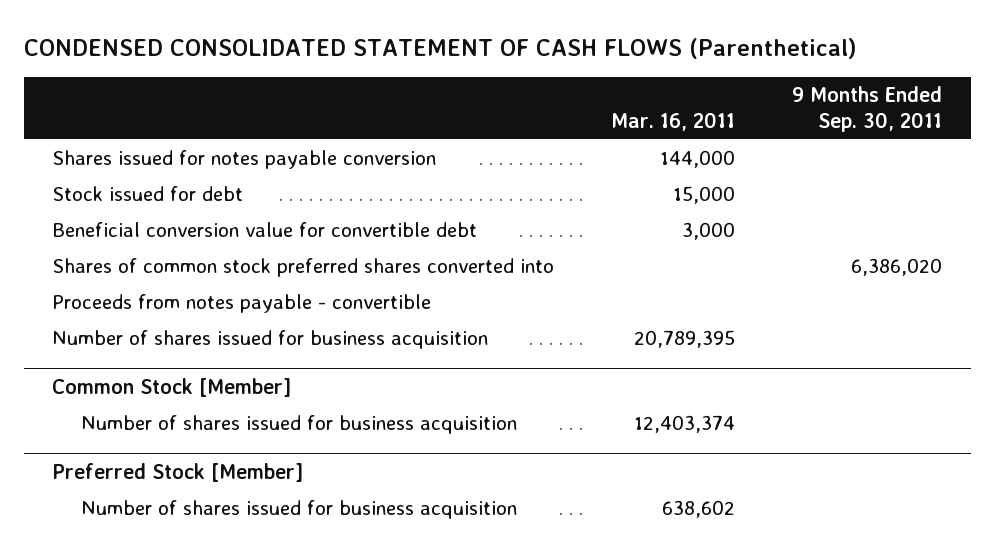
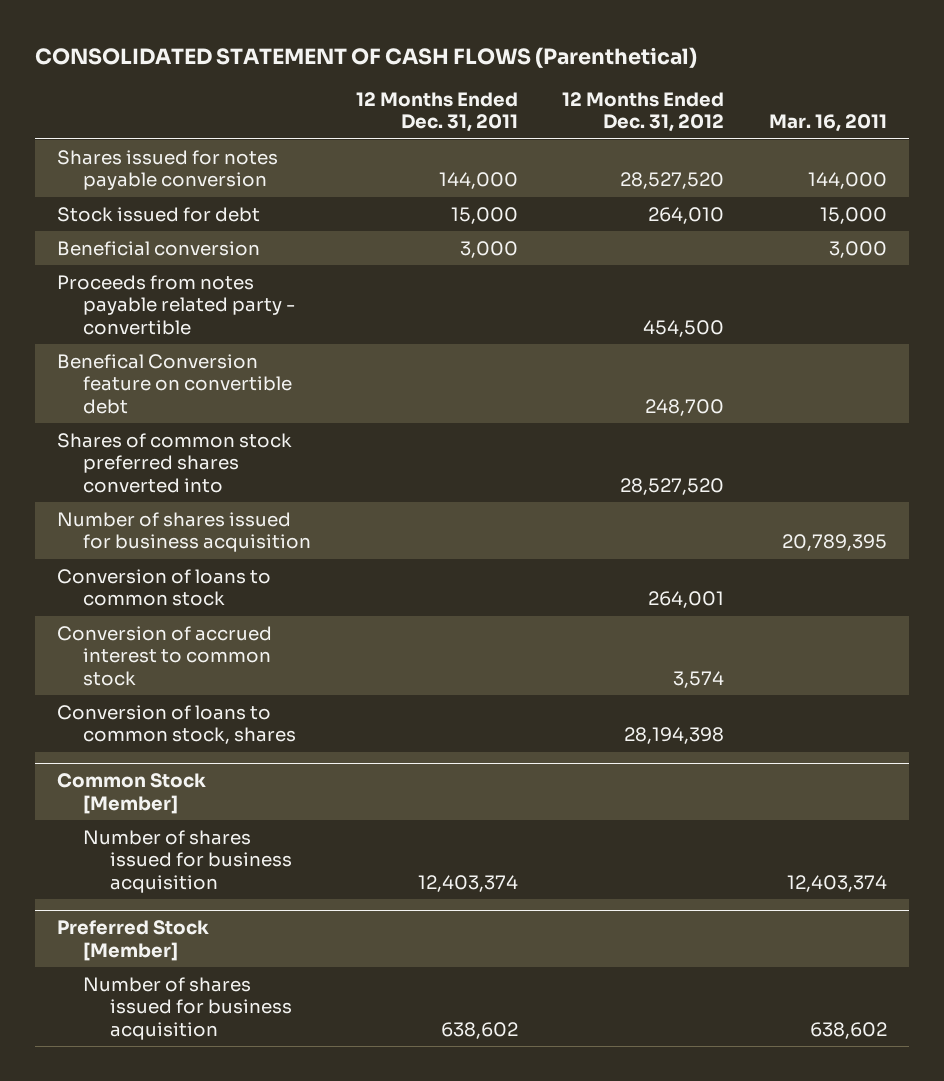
[23,38,857,60] CONDENSED CONSOLIDATED STATEMENT OF CASH FLOWS (Parenthetical) -> [35,46,698,68] CONSOLIDATED STATEMENT OF CASH FLOWS (Parenthetical)
[792,86,943,132] 9 Months Ended Sep. 30, 2011 -> none
none -> [355,91,518,133] 12 Months Ended Dec. 31, 2011
none -> [562,91,725,133] 12 Months Ended Dec. 31, 2012
[52,222,478,238] Beneficial conversion value for convertible debt -> [57,240,261,256] Beneficial conversion
none -> [57,274,296,335] Proceeds from notes payable related party - convertible
none -> [57,353,293,414] Benefical Conversion feature on convertible debt
[52,294,432,314] Proceeds from notes payable - convertible -> none
none -> [57,568,272,607] Conversion of loans to common stock
none -> [57,625,273,686] Conversion of accrued interest to common stock
none -> [57,704,297,745] Conversion of loans to common stock, shares

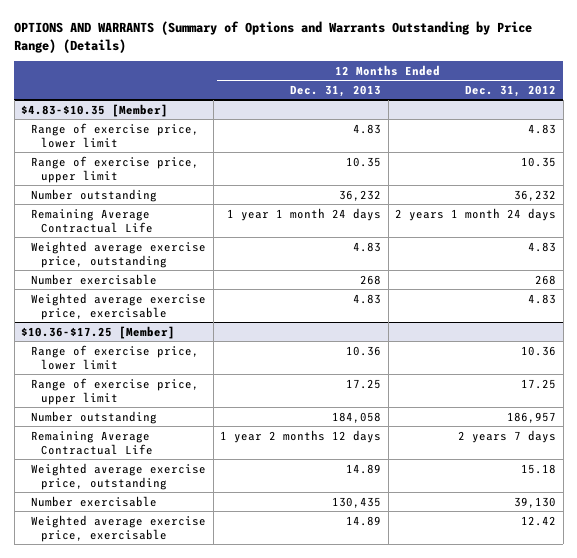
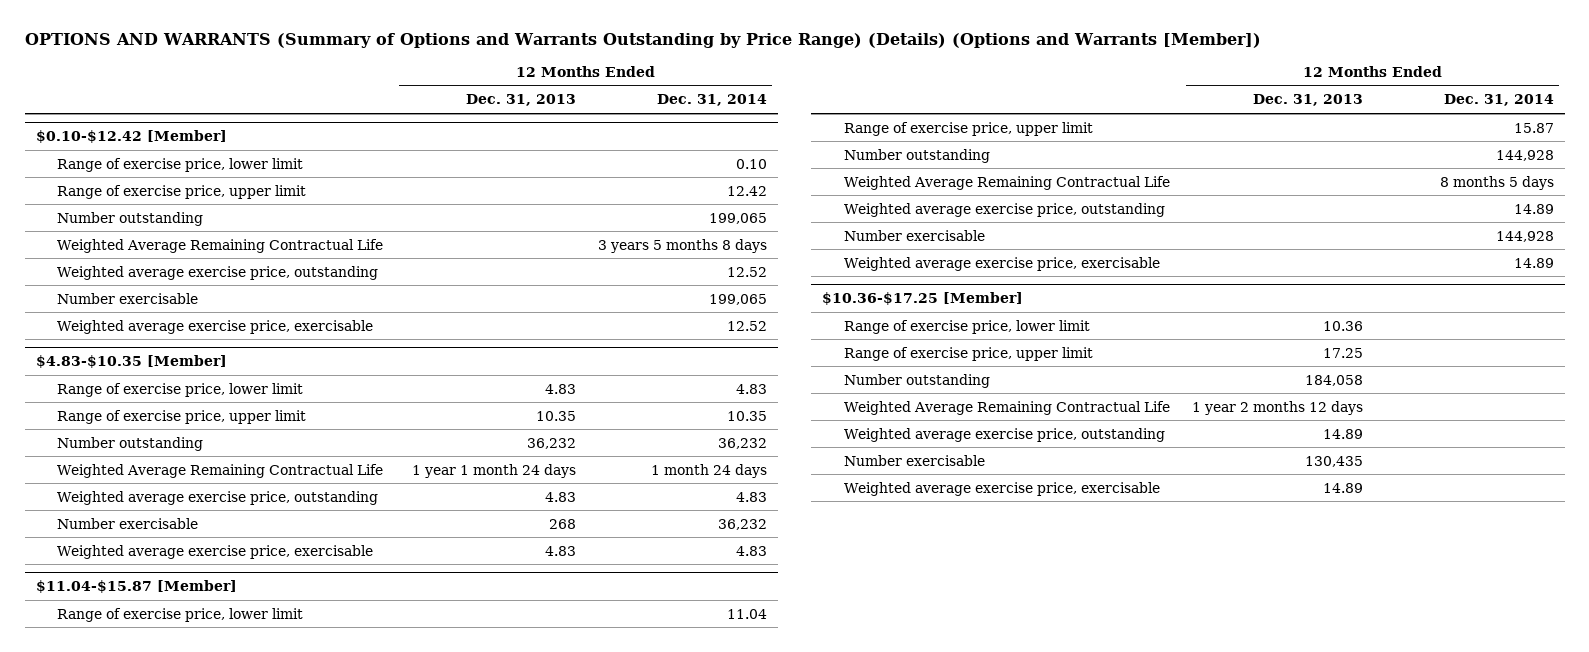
[14,20,533,53] OPTIONS AND WARRANTS (Summary of Options and Warrants Outstanding by Price Range) (Details) -> [24,33,1261,49] OPTIONS AND WARRANTS (Summary of Options and Warrants Outstanding by Price Range) (Details) (Options and Warrants [Member])
[465,84,557,97] Dec. 31, 2012 -> none
none -> [656,94,767,107] Dec. 31, 2014
none -> [35,129,227,143] $0.10-$12.42 [Member]
none -> [56,157,303,172] Range of exercise price, lower limit
none -> [56,184,306,199] Range of exercise price, upper limit
none -> [56,211,203,226] Number outstanding
none -> [56,238,383,253] Weighted Average Remaining Contractual Life
none -> [56,265,378,280] Weighted average exercise price, outstanding
none -> [56,292,198,304] Number exercisable
none -> [56,319,373,334] Weighted average exercise price, exercisable
[31,208,153,233] Remaining Average Contractual Life -> [56,463,383,478] Weighted Average Remaining Contractual Life
none -> [35,579,237,593] $11.04-$15.87 [Member]
none -> [56,607,303,622] Range of exercise price, lower limit
none -> [843,121,1093,136] Range of exercise price, upper limit
none -> [843,148,990,163] Number outstanding
none -> [843,175,1170,190] Weighted Average Remaining Contractual Life
none -> [843,202,1165,217] Weighted average exercise price, outstanding
none -> [843,229,985,241] Number exercisable
none -> [843,256,1160,271] Weighted average exercise price, exercisable
[31,430,153,455] Remaining Average Contractual Life -> [843,400,1170,415] Weighted Average Remaining Contractual Life

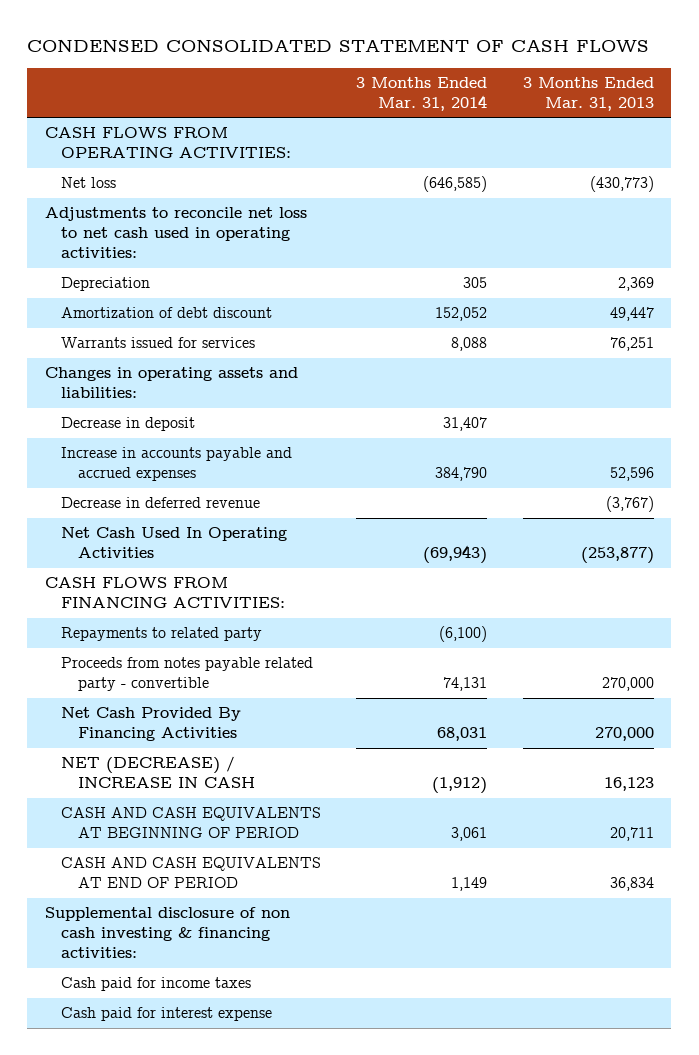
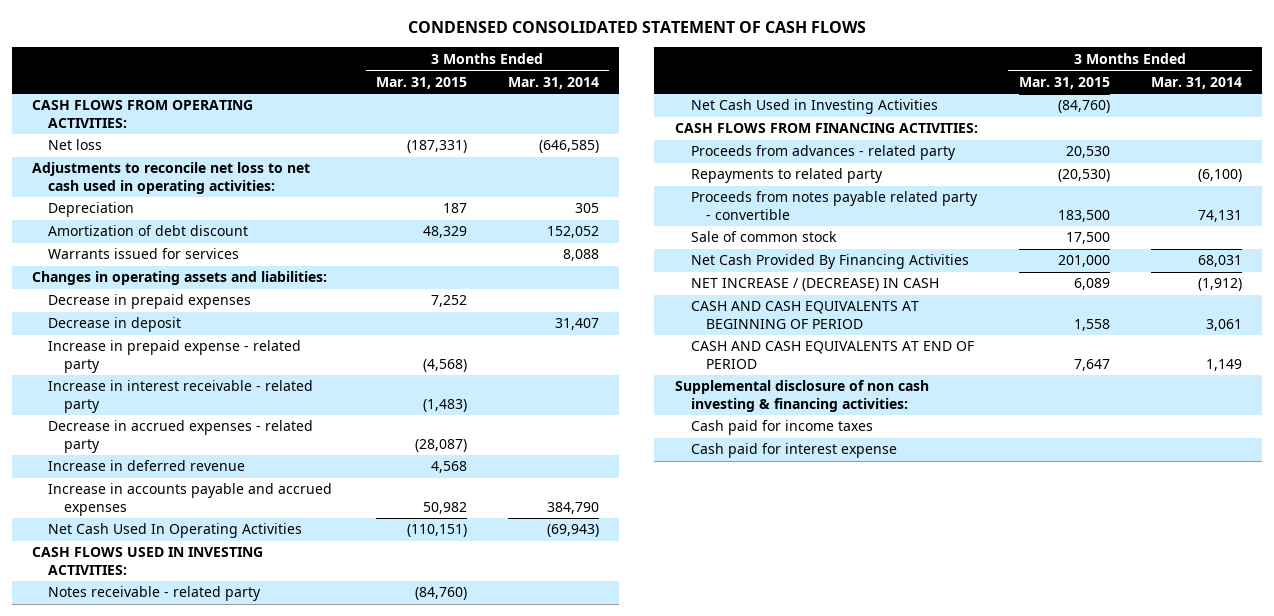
[522,77,654,111] 3 Months Ended Mar. 31, 2013 -> none
none -> [375,76,467,89] Mar. 31, 2015
none -> [47,294,251,310] Decrease in prepaid expenses
none -> [47,340,301,373] Increase in prepaid expense - related party
none -> [47,380,313,413] Increase in interest receivable - related party
none -> [47,420,313,453] Decrease in accrued expenses - related party
none -> [47,460,245,472] Increase in deferred revenue
[61,497,261,509] Decrease in deferred revenue -> none
none -> [31,547,263,575] CASH FLOWS USED IN INVESTING ACTIVITIES:
none -> [47,586,261,602] Notes receivable - related party
none -> [690,99,938,115] Net Cash Used in Investing Activities
none -> [690,145,956,161] Proceeds from advances - related party
none -> [690,231,837,243] Sale of common stock
[61,756,255,789] NET (DECREASE) / INCREASE IN CASH -> [690,278,939,292] NET INCREASE / (DECREASE) IN CASH

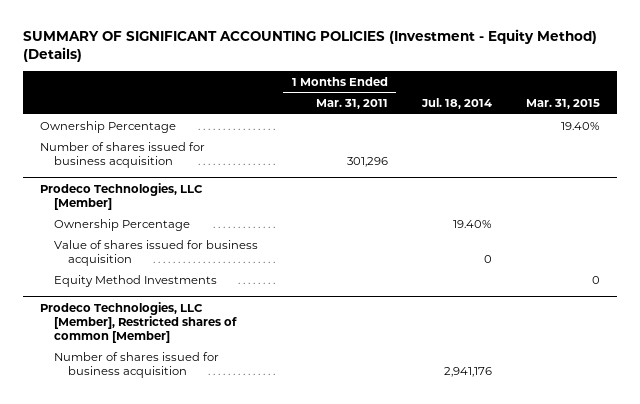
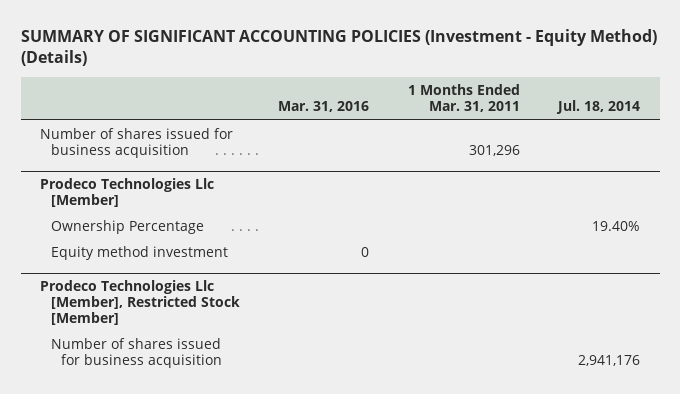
[526,99,601,110] Mar. 31, 2015 -> none
none -> [278,101,370,113] Mar. 31, 2016
[39,120,176,133] Ownership Percentage -> none
[39,182,203,210] Prodeco Technologies, LLC [Member] -> [39,178,214,208] Prodeco Technologies Llc [Member]
[53,239,258,266] Value of shares issued for business acquisition -> none
[53,274,217,287] Equity Method Investments -> [50,245,228,260] Equity method investment
[39,301,237,343] Prodeco Technologies, LLC [Member], Restricted shares of common [Member] -> [39,280,240,326] Prodeco Technologies Llc [Member], Restricted Stock [Member]

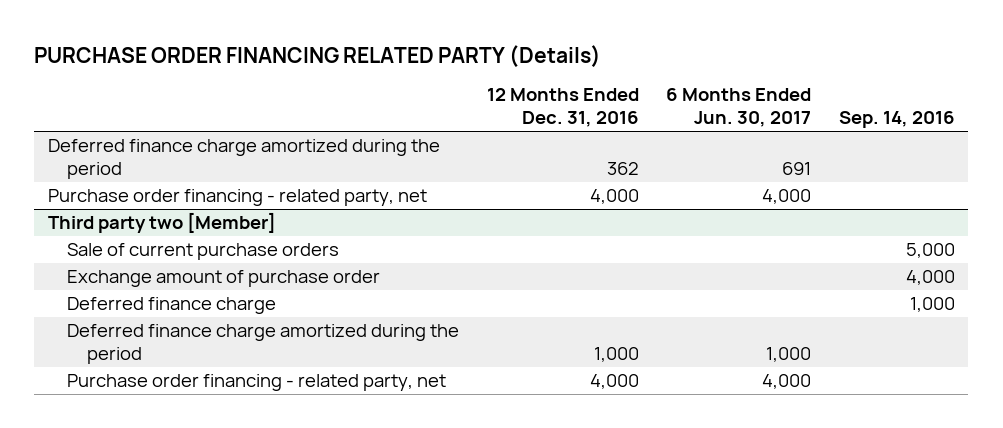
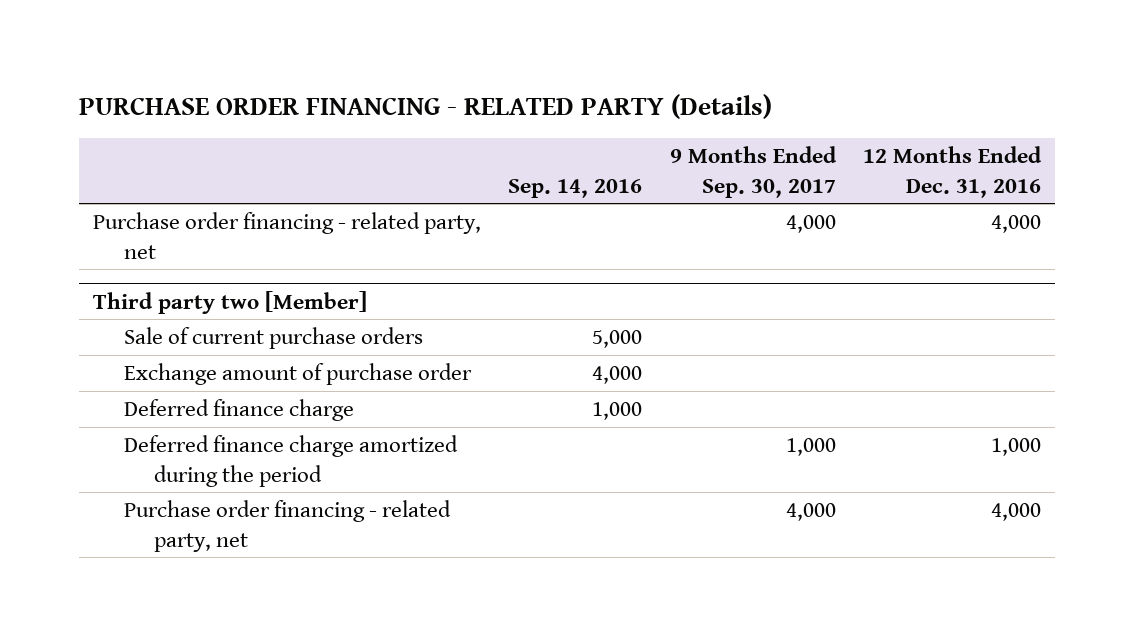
[34,44,602,67] PURCHASE ORDER FINANCING RELATED PARTY (Details) -> [79,94,773,120] PURCHASE ORDER FINANCING - RELATED PARTY (Details)
[666,88,812,128] 6 Months Ended Jun. 30, 2017 -> none
none -> [669,146,837,198] 9 Months Ended Sep. 30, 2017
[47,139,440,179] Deferred finance charge amortized during the period -> none

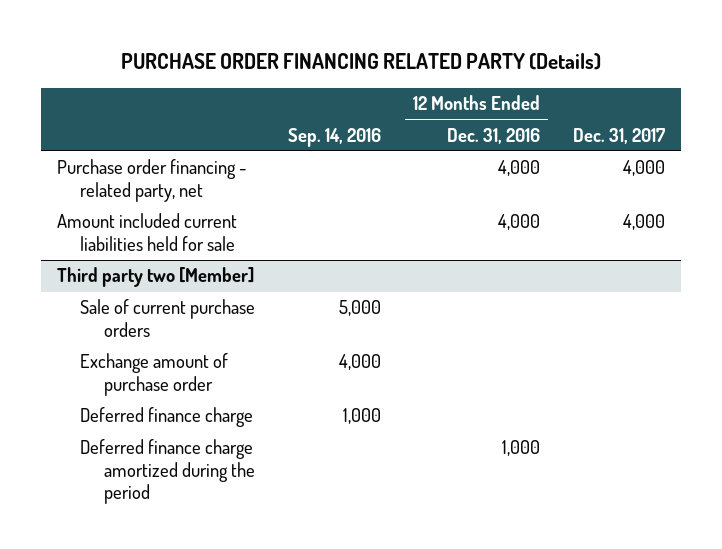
[79,94,773,120] PURCHASE ORDER FINANCING - RELATED PARTY (Details) -> [120,53,601,71] PURCHASE ORDER FINANCING RELATED PARTY (Details)
[669,146,837,198] 9 Months Ended Sep. 30, 2017 -> none
none -> [572,127,665,144] Dec. 31, 2017
none -> [57,213,238,251] Amount included current liabilities held for sale
[123,499,451,552] Purchase order financing - related party, net -> none

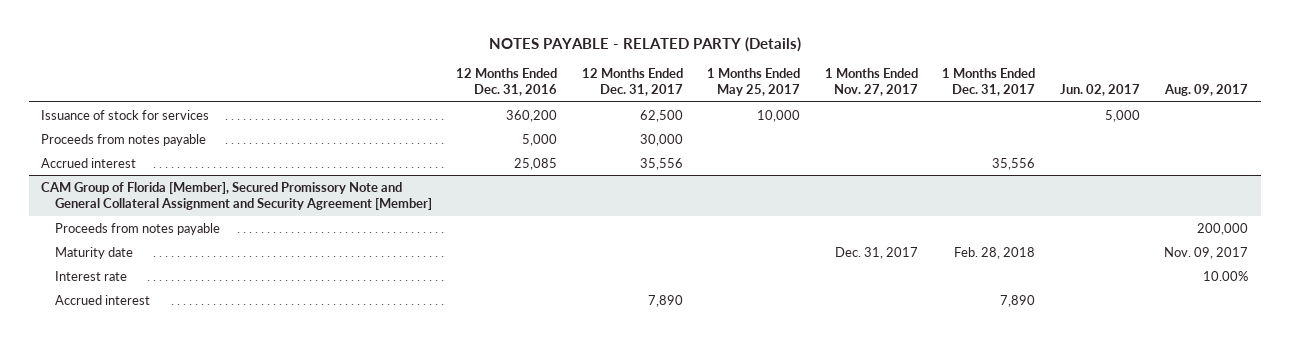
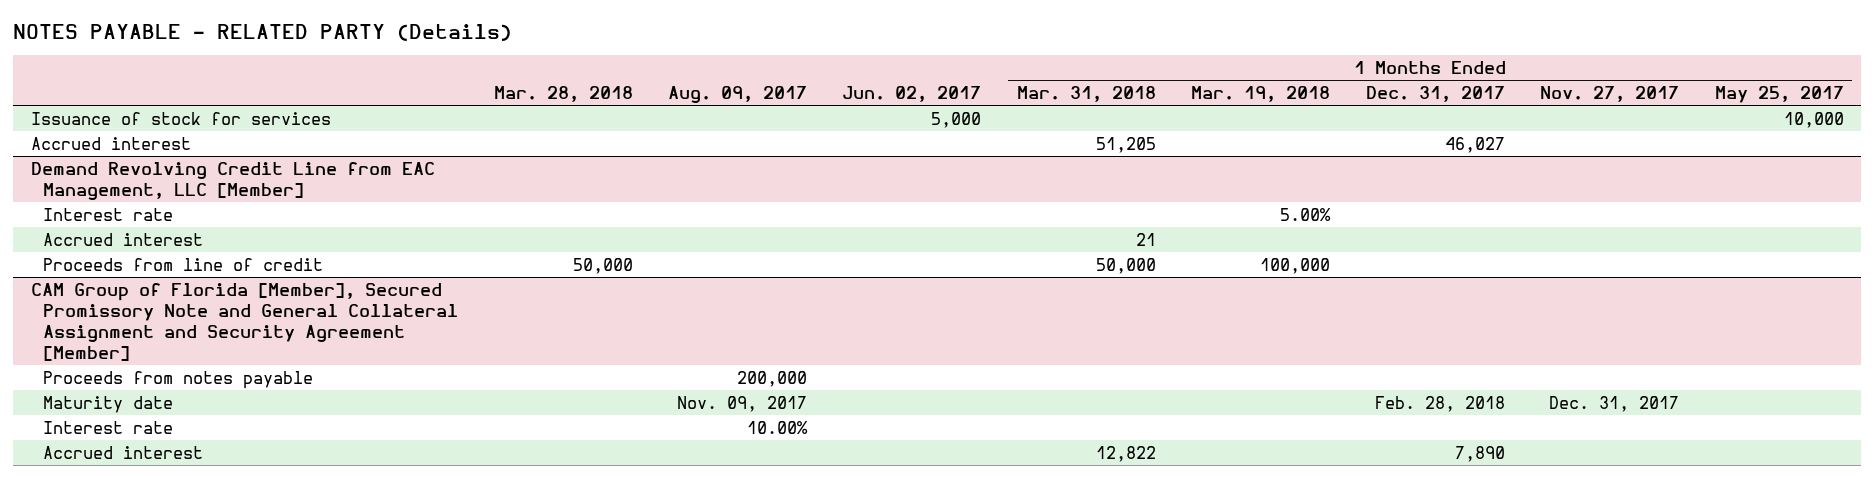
[456,67,558,97] 12 Months Ended Dec. 31, 2016 -> none
[581,67,683,97] 12 Months Ended Dec. 31, 2017 -> none
none -> [493,85,633,102] Mar. 28, 2018
none -> [1016,85,1156,102] Mar. 31, 2018
none -> [1191,85,1331,102] Mar. 19, 2018
[41,133,207,146] Proceeds from notes payable -> none
[992,157,1036,170] 35,556 -> [1444,136,1505,153] 46,027
none -> [30,161,435,200] Demand Revolving Credit Line from EAC Management, LLC [Member]
none -> [43,207,174,221] Interest rate
none -> [43,232,204,246] Accrued interest
none -> [43,257,324,271] Proceeds from line of credit

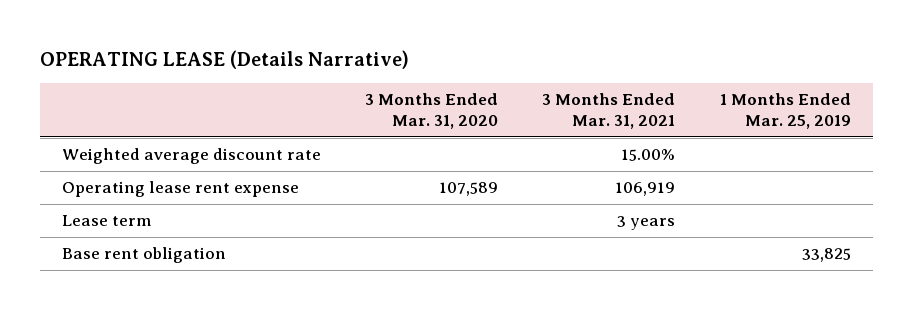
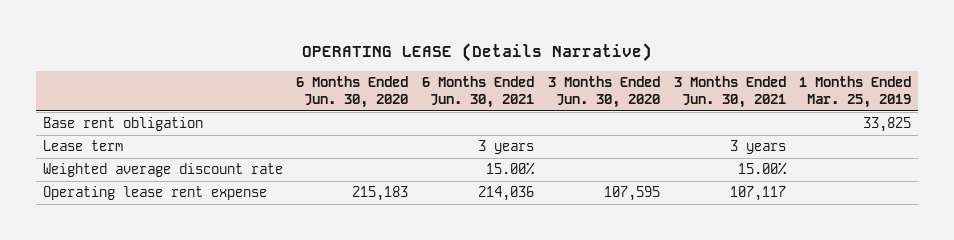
[365,92,499,130] 3 Months Ended Mar. 31, 2020 -> none
[542,92,676,130] 3 Months Ended Mar. 31, 2021 -> none
none -> [296,75,409,109] 6 Months Ended Jun. 30, 2020
none -> [422,75,535,109] 6 Months Ended Jun. 30, 2021
none -> [547,75,660,109] 3 Months Ended Jun. 30, 2020
none -> [673,75,786,109] 3 Months Ended Jun. 30, 2021
[62,247,227,264] Base rent obligation -> [42,117,203,132] Base rent obligation
[62,215,152,227] Lease term -> [42,140,123,152] Lease term

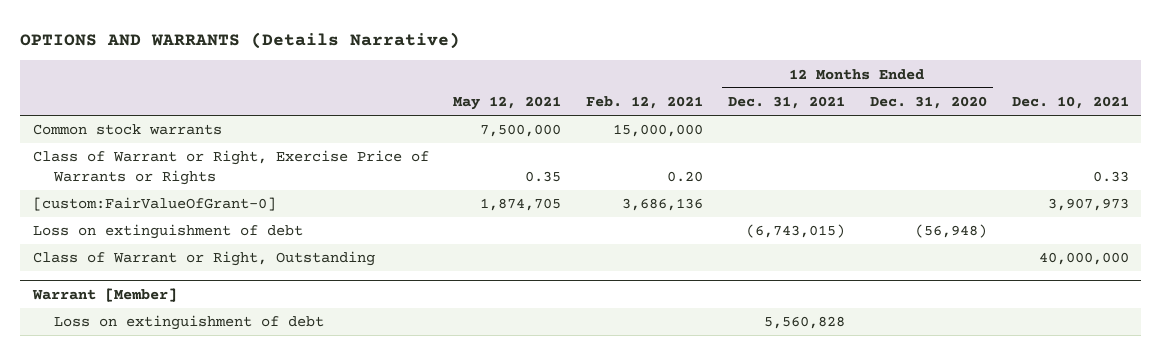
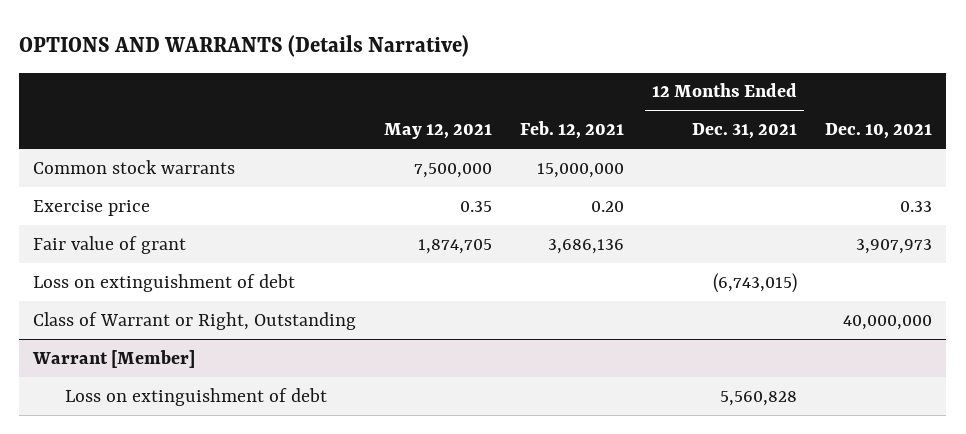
[869,96,987,110] Dec. 31, 2020 -> none
[32,150,429,185] Class of Warrant or Right, Exercise Price of Warrants or Rights -> [33,199,151,216] Exercise price
[32,197,276,212] [custom:FairValueOfGrant-0] -> [33,235,187,254] Fair value of grant

